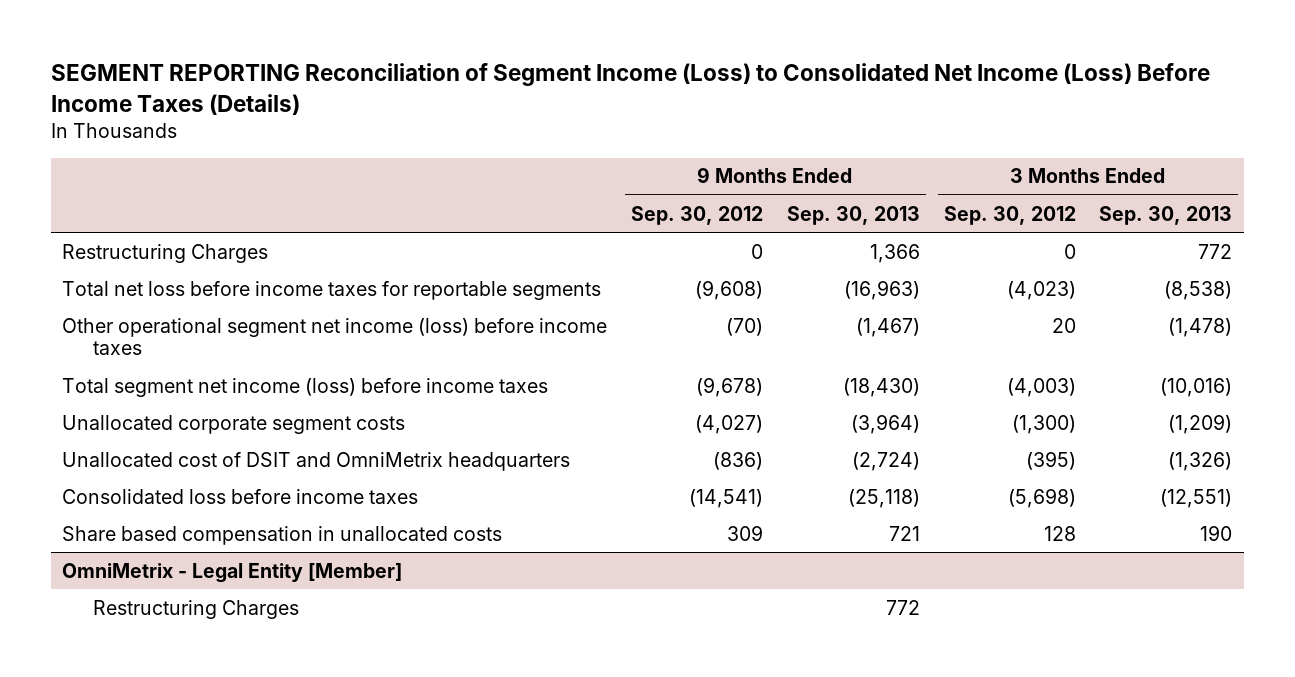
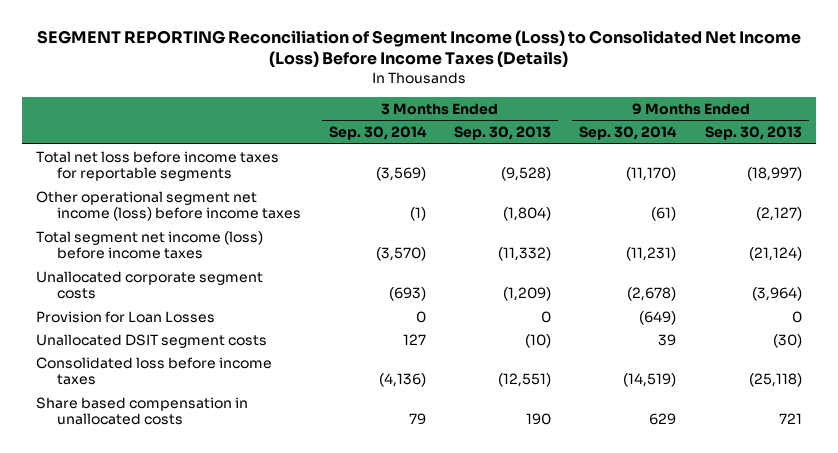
[631,205,764,225] Sep. 30, 2012 -> none
[943,205,1076,225] Sep. 30, 2012 -> none
none -> [328,126,427,141] Sep. 30, 2014
none -> [579,126,678,141] Sep. 30, 2014
[62,243,269,263] Restructuring Charges -> none
[843,279,920,300] (16,963) -> [746,167,802,182] (18,997)
[1164,280,1233,300] (8,538) -> [501,167,552,182] (9,528)
[855,317,920,337] (1,467) -> [755,207,802,222] (2,127)
[1168,317,1233,337] (1,478) -> [503,207,552,222] (1,804)
[842,377,920,397] (18,430) -> [748,247,802,262] (21,124)
[1160,377,1233,397] (10,016) -> [498,247,552,262] (11,332)
[62,451,571,471] Unallocated cost of DSIT and OmniMetrix headquarters -> none
none -> [35,310,215,323] Provision for Loan Losses
none -> [35,333,267,348] Unallocated DSIT segment costs
[62,562,403,583] OmniMetrix - Legal Entity [Member] -> none
[93,599,300,619] Restructuring Charges -> none

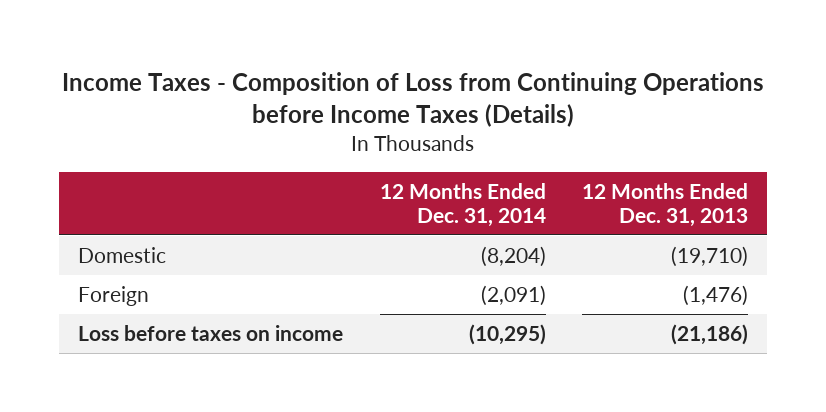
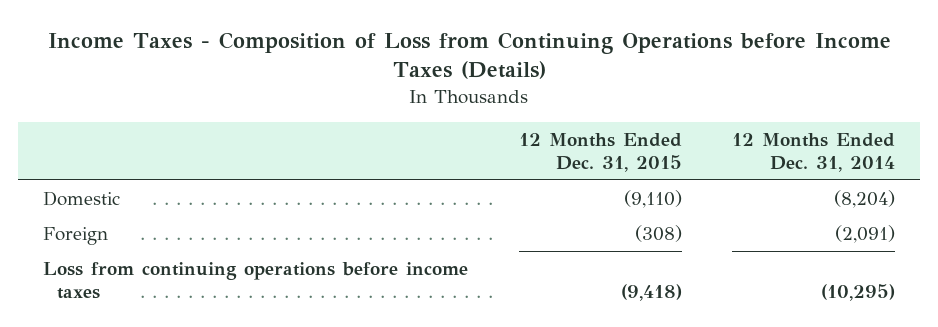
[582,182,749,227] 12 Months Ended Dec. 31, 2013 -> none
none -> [518,132,682,172] 12 Months Ended Dec. 31, 2015
[77,325,343,342] Loss before taxes on income -> [43,262,469,299] Loss from continuing operations before income taxes

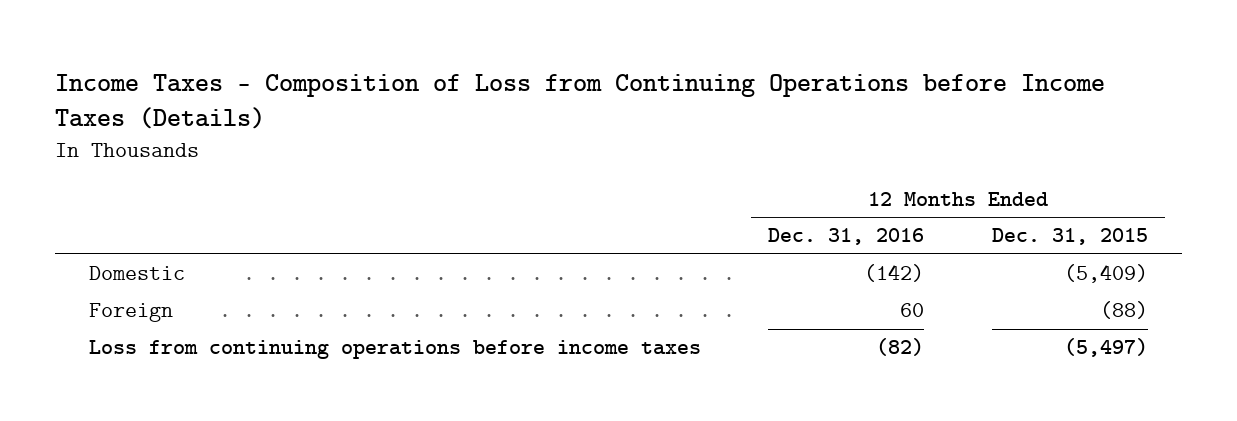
[731,132,895,172] 12 Months Ended Dec. 31, 2014 -> none
none -> [768,228,925,246] Dec. 31, 2016
[623,190,682,209] (9,110) -> [1063,264,1148,284] (5,409)
[634,225,682,243] (308) -> [1099,301,1148,320] (88)
[620,283,682,301] (9,418) -> [1063,338,1148,358] (5,497)

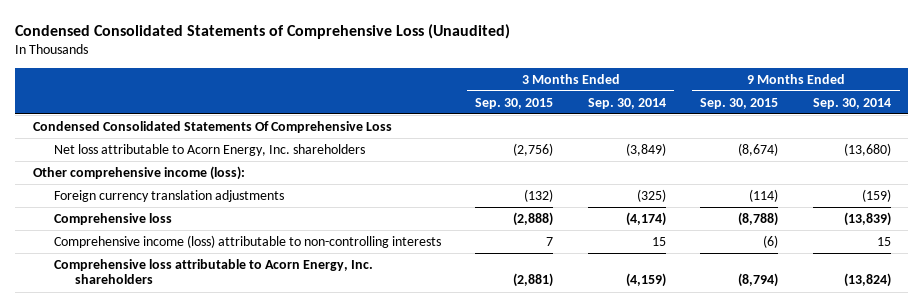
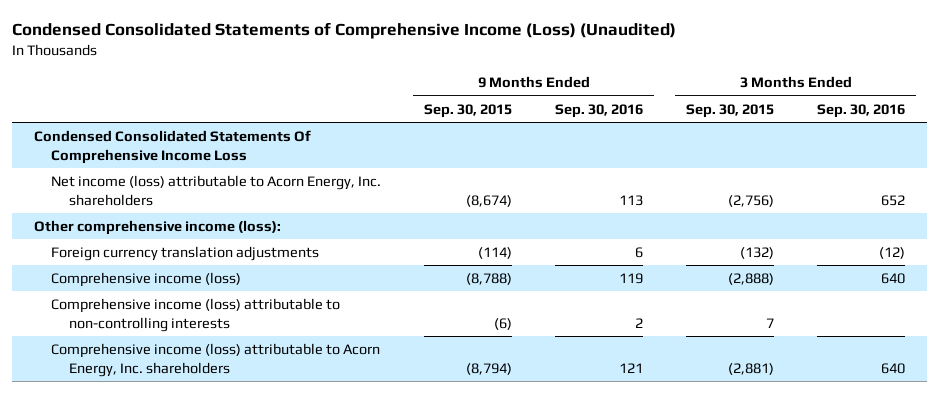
[15,24,511,40] Condensed Consolidated Statements of Comprehensive Loss (Unaudited) -> [12,22,677,40] Condensed Consolidated Statements of Comprehensive Income (Loss) (Unaudited)
[587,97,666,109] Sep. 30, 2014 -> none
[812,97,891,109] Sep. 30, 2014 -> none
none -> [555,103,644,118] Sep. 30, 2016
none -> [817,103,906,118] Sep. 30, 2016
[32,120,392,133] Condensed Consolidated Statements Of Comprehensive Loss -> [33,129,311,164] Condensed Consolidated Statements Of Comprehensive Income Loss
[53,143,365,156] Net loss attributable to Acorn Energy, Inc. shareholders -> [51,174,382,206] Net income (loss) attributable to Acorn Energy, Inc. shareholders
[53,212,172,225] Comprehensive loss -> [51,271,242,287] Comprehensive income (loss)
[53,258,373,285] Comprehensive loss attributable to Acorn Energy, Inc. shareholders -> [51,342,381,377] Comprehensive income (loss) attributable to Acorn Energy, Inc. shareholders

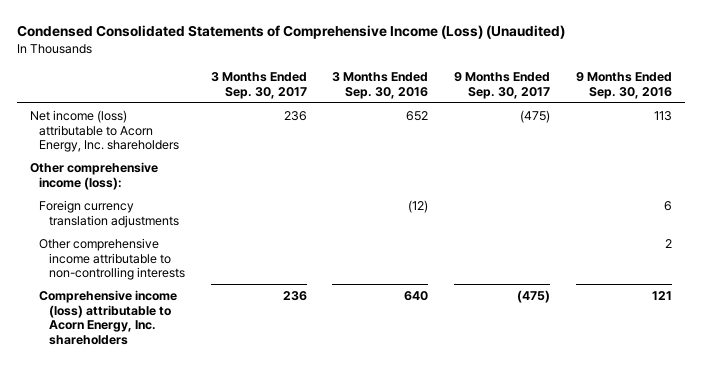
[424,103,513,118] Sep. 30, 2015 -> none
[686,103,775,118] Sep. 30, 2015 -> none
none -> [210,71,307,99] 3 Months Ended Sep. 30, 2017
none -> [453,71,550,99] 9 Months Ended Sep. 30, 2017
[33,129,311,164] Condensed Consolidated Statements Of Comprehensive Income Loss -> none
[51,271,242,287] Comprehensive income (loss) -> none
[51,297,341,332] Comprehensive income (loss) attributable to non-controlling interests -> [39,237,185,281] Other comprehensive income attributable to non-controlling interests

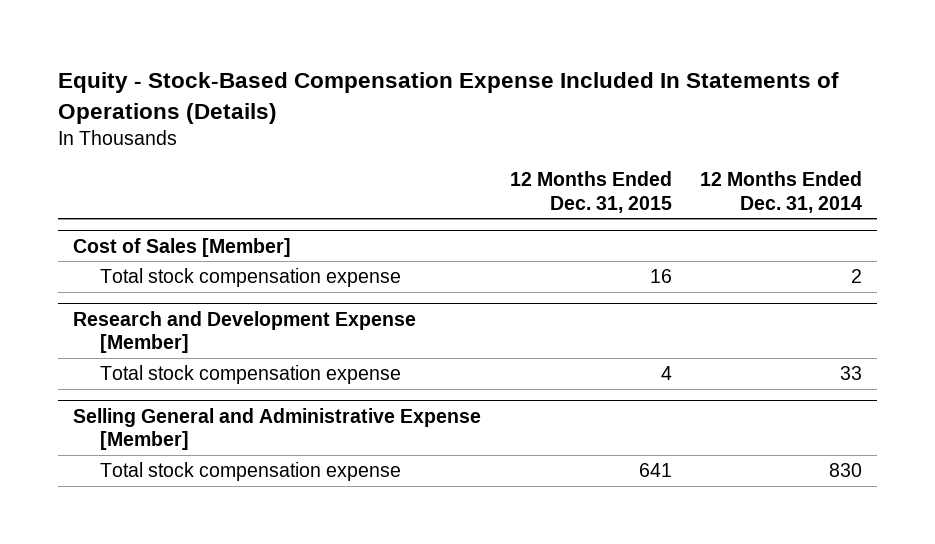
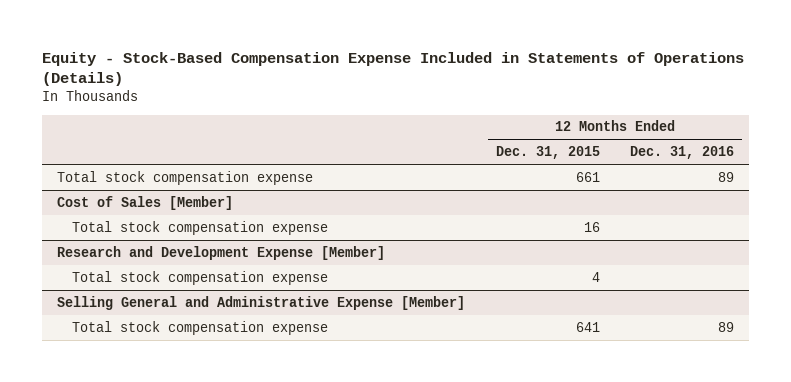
[58,72,840,124] Equity - Stock-Based Compensation Expense Included In Statements of Operations (Details) -> [41,51,744,87] Equity - Stock-Based Compensation Expense Included in Statements of Operations (Details)
[700,171,863,213] 12 Months Ended Dec. 31, 2014 -> none
none -> [630,146,735,160] Dec. 31, 2016
none -> [57,170,314,185] Total stock compensation expense

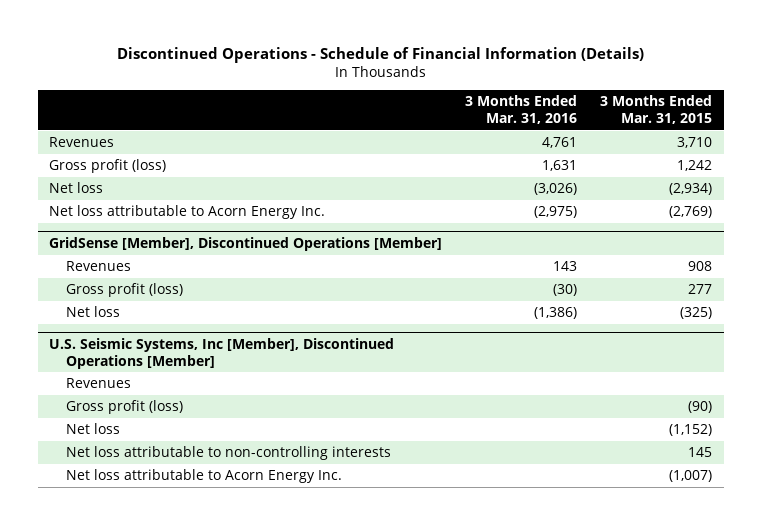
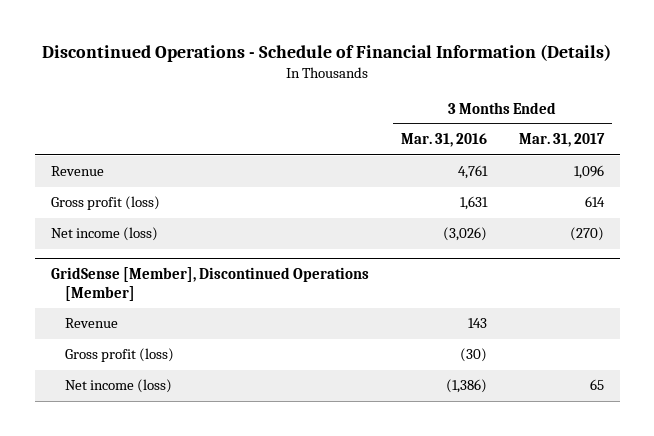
[600,95,713,124] 3 Months Ended Mar. 31, 2015 -> none
none -> [518,133,605,148] Mar. 31, 2017
[49,137,115,148] Revenues -> [50,166,104,177] Revenue
[49,205,326,220] Net loss attributable to Acorn Energy Inc. -> none
[49,182,104,194] Net loss -> [50,227,158,242] Net income (loss)
[66,261,132,272] Revenues -> [64,318,118,329] Revenue
[49,337,395,369] U.S. Seismic Systems, Inc [Member], Discontinued Operations [Member] -> none
[66,378,132,389] Revenues -> none
[66,400,184,415] Gross profit (loss) -> none
[66,423,121,435] Net loss -> none
[66,446,392,461] Net loss attributable to non-controlling interests -> none
[66,469,343,484] Net loss attributable to Acorn Energy Inc. -> none
[66,306,121,318] Net loss -> [64,379,172,394] Net income (loss)

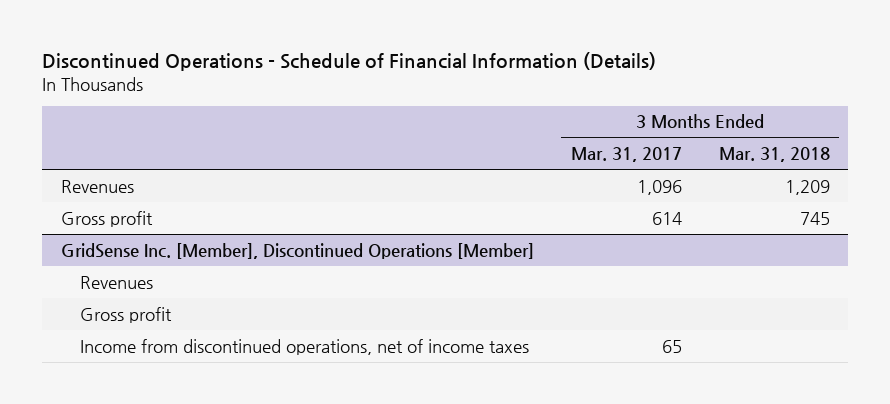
[400,133,487,148] Mar. 31, 2016 -> none
none -> [718,147,830,163] Mar. 31, 2018
[50,227,158,242] Net income (loss) -> none
[64,379,172,394] Net income (loss) -> none
[50,166,104,177] Revenue -> [60,179,134,193] Revenues
[50,196,160,211] Gross profit (loss) -> [60,210,153,227] Gross profit
[50,267,369,302] GridSense [Member], Discontinued Operations [Member] -> [60,242,534,259] GridSense Inc. [Member], Discontinued Operations [Member]
[64,318,118,329] Revenue -> [80,275,154,289] Revenues
[64,348,174,363] Gross profit (loss) -> [80,306,173,323] Gross profit
none -> [80,338,530,355] Income from discontinued operations, net of income taxes

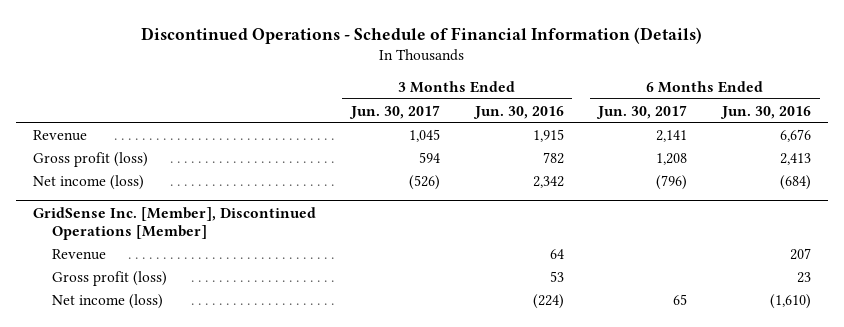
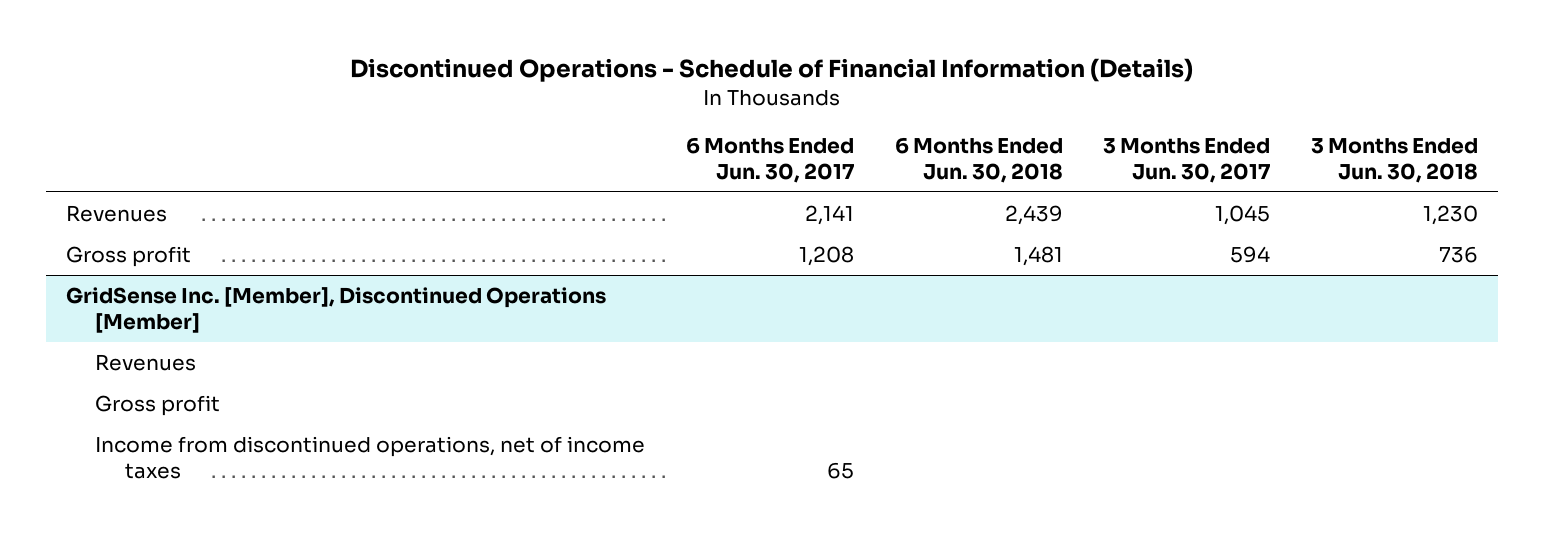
[472,105,564,119] Jun. 30, 2016 -> none
[720,105,812,119] Jun. 30, 2016 -> none
none -> [894,136,1063,183] 6 Months Ended Jun. 30, 2018
none -> [1311,137,1479,183] 3 Months Ended Jun. 30, 2018
[33,174,145,190] Net income (loss) -> none
[33,129,88,141] Revenue -> [66,204,168,222] Revenues
[33,151,149,167] Gross profit (loss) -> [66,245,192,267] Gross profit
[52,293,164,309] Net income (loss) -> none
[52,248,107,260] Revenue -> [95,353,197,371] Revenues
[52,270,168,286] Gross profit (loss) -> [95,394,221,416] Gross profit
none -> [95,435,646,479] Income from discontinued operations, net of income taxes

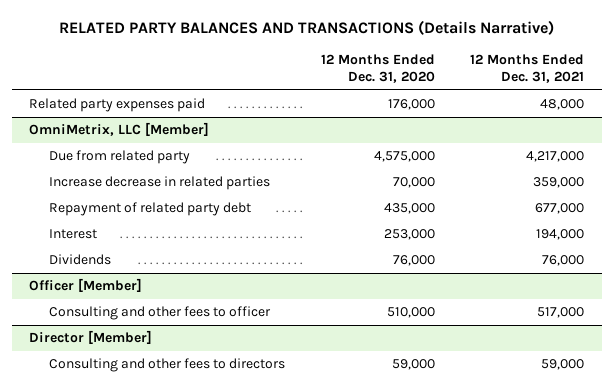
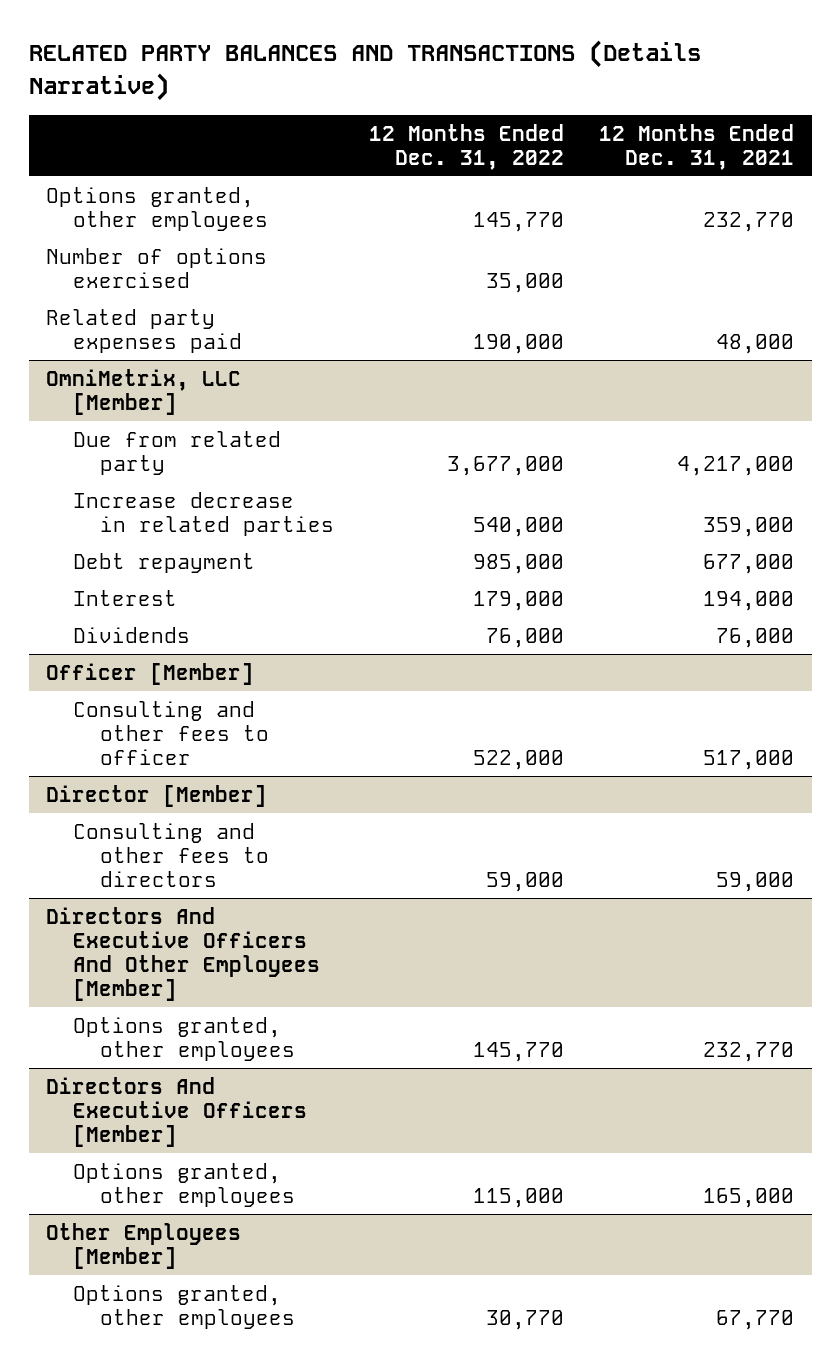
[320,54,435,84] 12 Months Ended Dec. 31, 2020 -> none
none -> [369,123,565,170] 12 Months Ended Dec. 31, 2022
none -> [46,186,269,232] Options granted, other employees
none -> [46,247,268,289] Number of options exercised
[49,202,252,217] Repayment of related party debt -> [73,552,256,573] Debt repayment
none -> [46,906,321,1002] Directors And Executive Officers And Other Employees [Member]
none -> [73,1016,296,1062] Options granted, other employees
none -> [46,1076,308,1148] Directors And Executive Officers [Member]
none -> [73,1162,296,1208] Options granted, other employees
none -> [46,1222,242,1270] Other Employees [Member]
none -> [73,1284,296,1330] Options granted, other employees

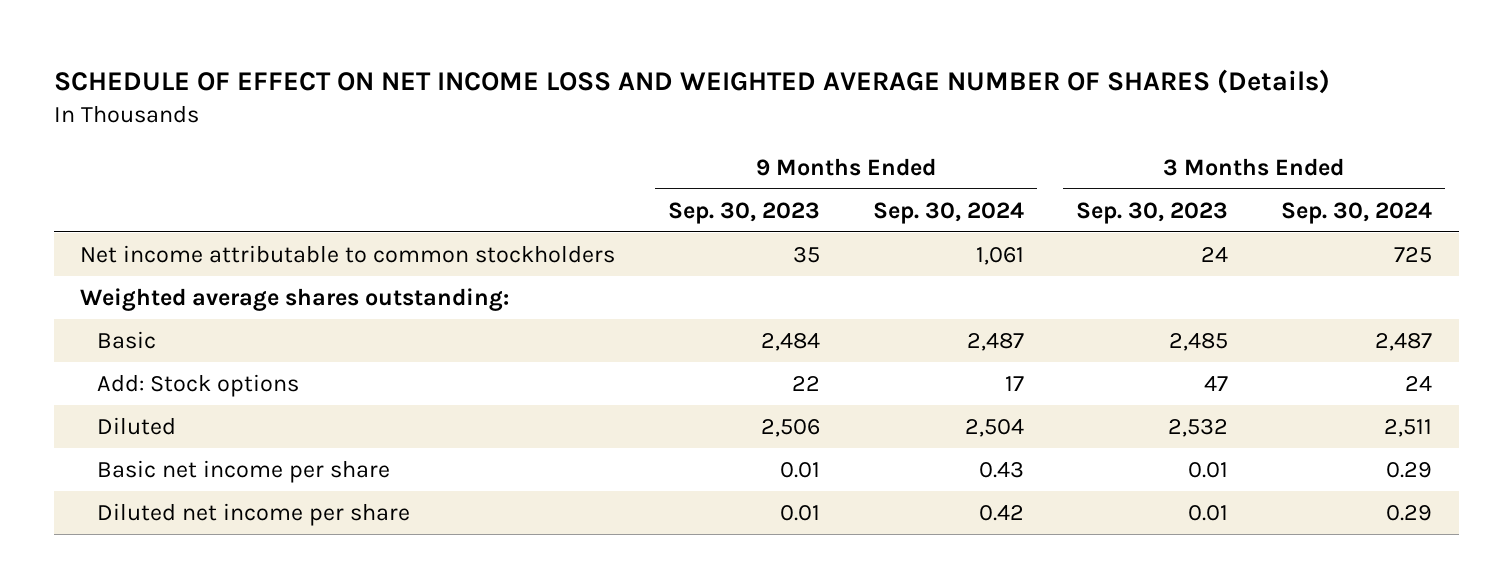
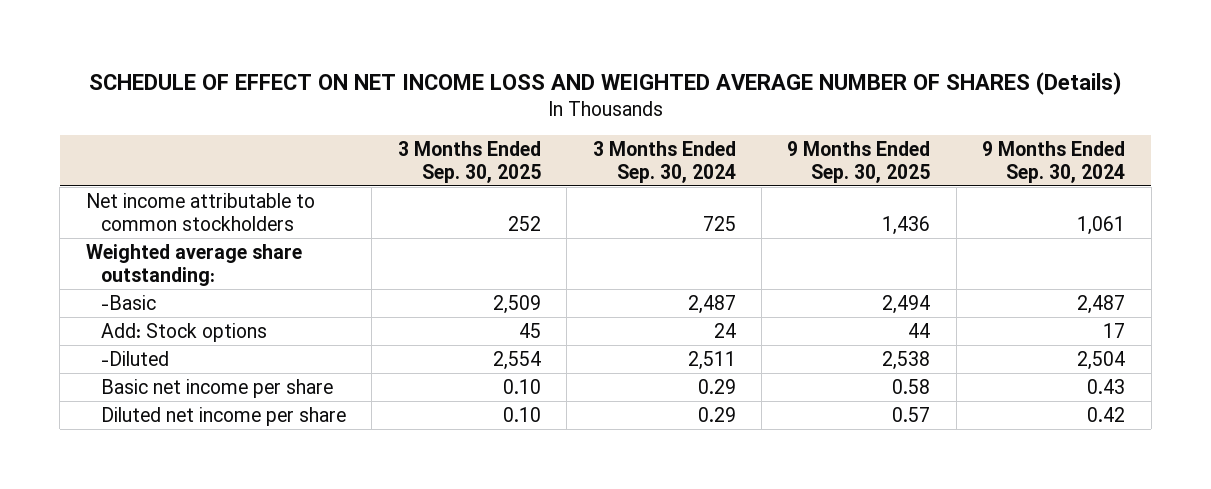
[667,201,820,224] Sep. 30, 2023 -> none
[1076,201,1229,224] Sep. 30, 2023 -> none
none -> [397,140,541,183] 3 Months Ended Sep. 30, 2025
none -> [787,140,931,183] 9 Months Ended Sep. 30, 2025
[80,287,510,311] Weighted average shares outstanding: -> [85,243,302,286] Weighted average share outstanding:
[96,330,156,349] Basic -> [100,294,156,310] -Basic
[96,416,176,435] Diluted -> [100,350,169,366] -Diluted

